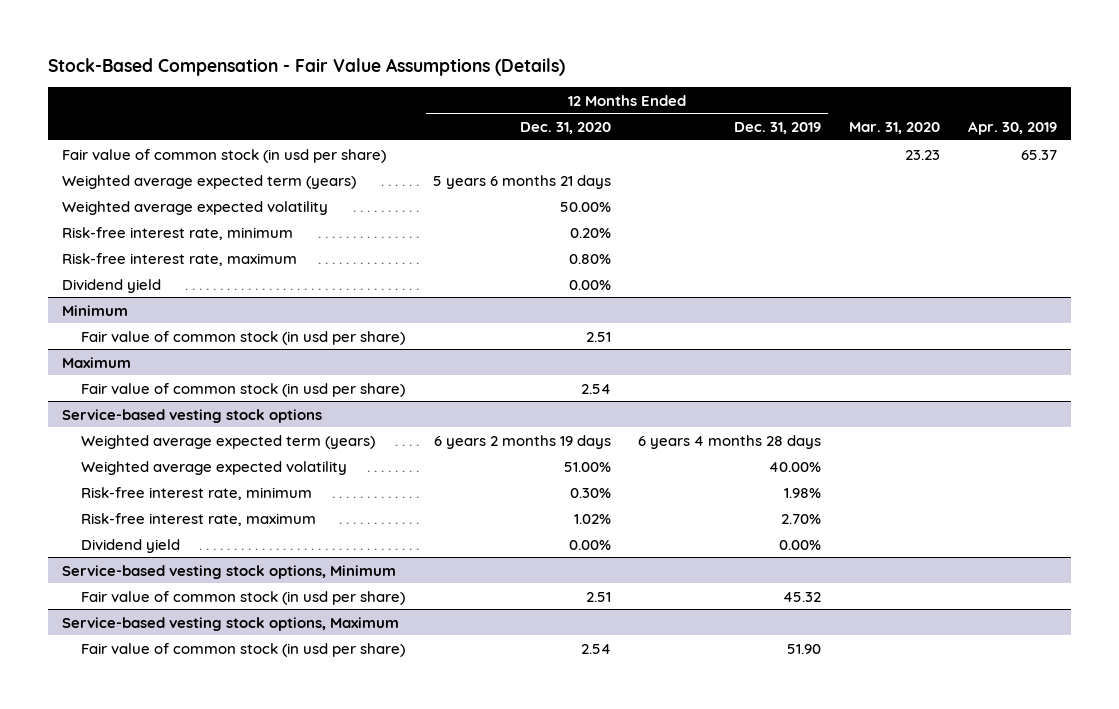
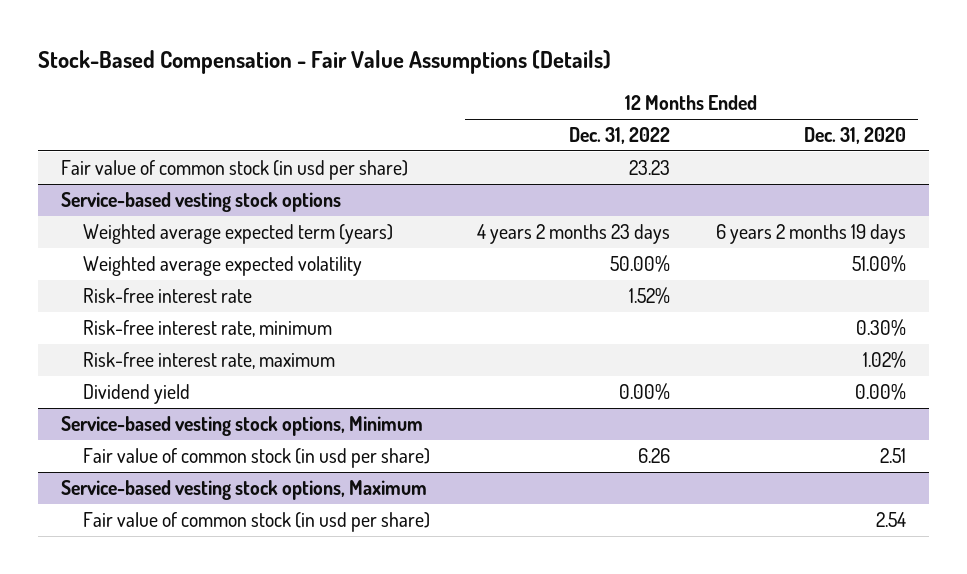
[734,122,822,135] Dec. 31, 2019 -> none
[849,122,941,135] Mar. 31, 2020 -> none
[968,121,1058,136] Apr. 30, 2019 -> none
none -> [568,127,670,145] Dec. 31, 2022
[62,174,357,189] Weighted average expected term (years) -> none
[62,200,329,215] Weighted average expected volatility -> none
[62,226,294,240] Risk-free interest rate, minimum -> none
[62,252,298,266] Risk-free interest rate, maximum -> none
[62,278,162,293] Dividend yield -> none
[62,304,129,316] Minimum -> none
[80,330,405,345] Fair value of common stock (in usd per share) -> none
[62,356,132,368] Maximum -> none
[80,382,405,397] Fair value of common stock (in usd per share) -> none
none -> [83,287,253,303] Risk-free interest rate

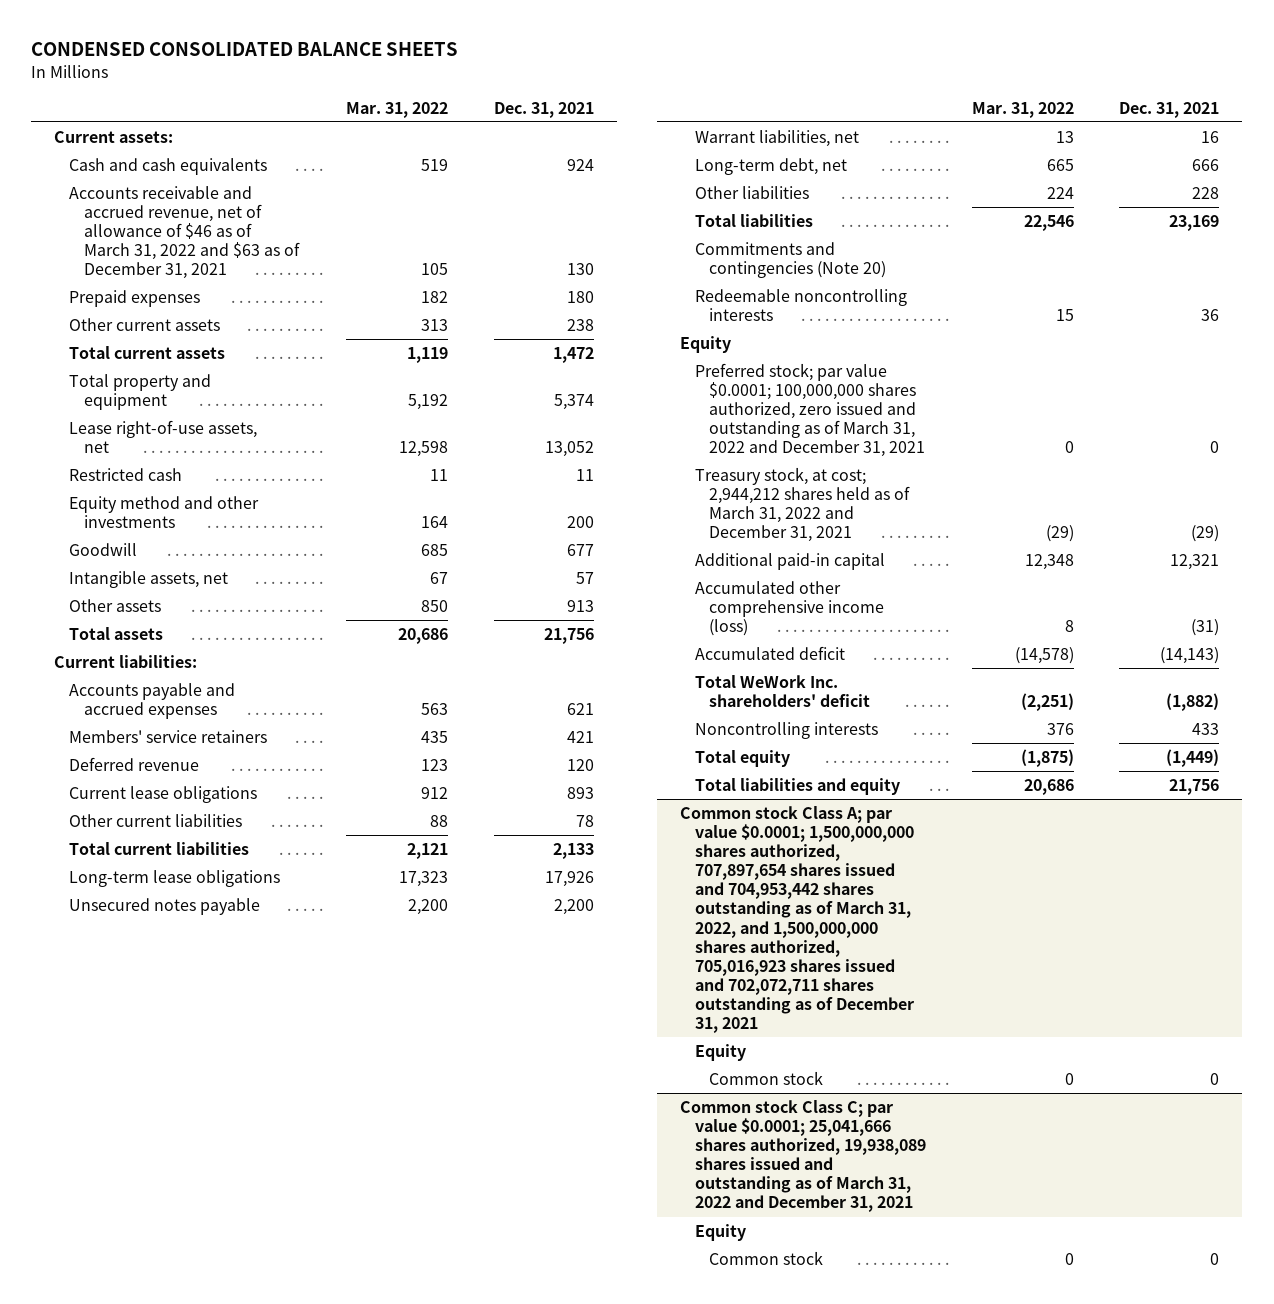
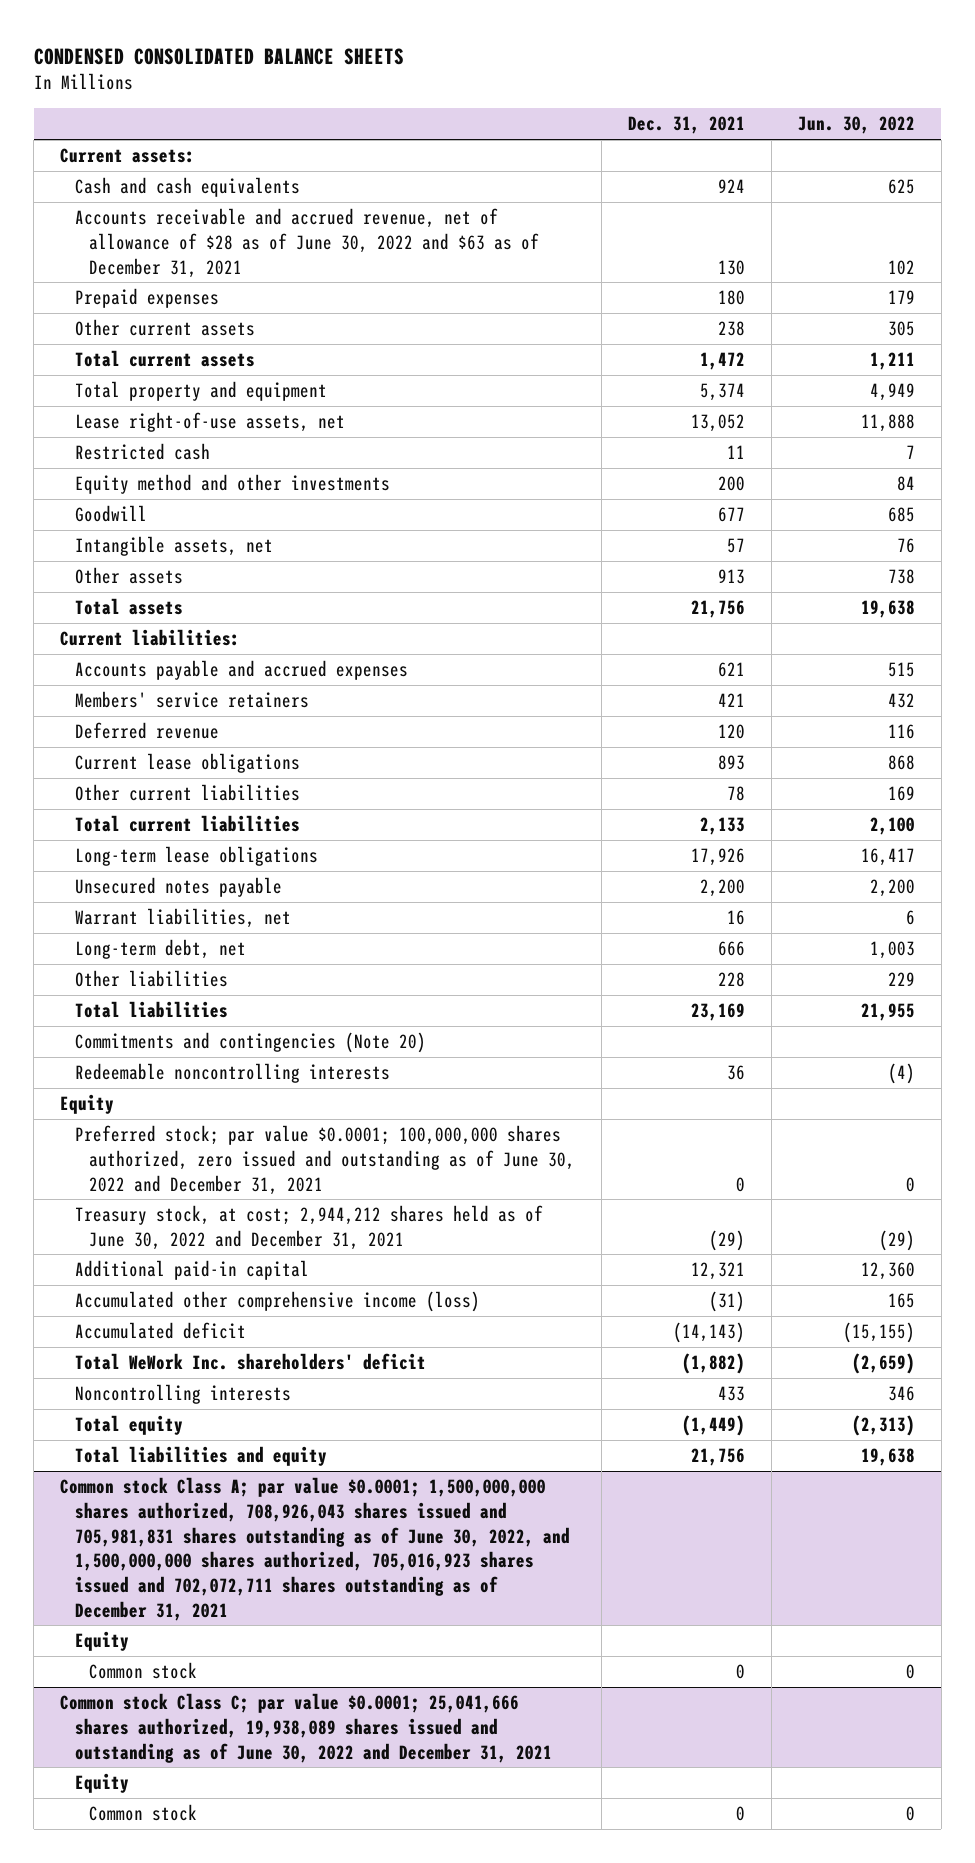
[345,101,448,118] Mar. 31, 2022 -> none
none -> [797,116,915,135] Jun. 30, 2022
[68,185,300,280] Accounts receivable and accrued revenue, net of allowance of $46 as of March 31, 2022 and $63 as of December 31, 2021 -> [74,208,539,278] Accounts receivable and accrued revenue, net of allowance of $28 as of June 30, 2022 and $63 as of December 31, 2021
[694,362,926,458] Preferred stock; par value $0.0001; 100,000,000 shares authorized, zero issued and outstanding as of March 31, 2022 and December 31, 2021 -> [74,1125,575,1195] Preferred stock; par value $0.0001; 100,000,000 shares authorized, zero issued and outstanding as of June 30, 2022 and December 31, 2021
[694,466,911,543] Treasury stock, at cost; 2,944,212 shares held as of March 31, 2022 and December 31, 2021 -> [74,1205,543,1250] Treasury stock, at cost; 2,944,212 shares held as of June 30, 2022 and December 31, 2021
[679,805,914,1034] Common stock Class A; par value $0.0001; 1,500,000,000 shares authorized, 707,897,654 shares issued and 704,953,442 shares outstanding as of March 31, 2022, and 1,500,000,000 shares authorized, 705,016,923 shares issued and 702,072,711 shares outstanding as of December 31, 2021 -> [60,1477,570,1621] Common stock Class A; par value $0.0001; 1,500,000,000 shares authorized, 708,926,043 shares issued and 705,981,831 shares outstanding as of June 30, 2022, and 1,500,000,000 shares authorized, 705,016,923 shares issued and 702,072,711 shares outstanding as of December 31, 2021
[679,1099,926,1213] Common stock Class C; par value $0.0001; 25,041,666 shares authorized, 19,938,089 shares issued and outstanding as of March 31, 2022 and December 31, 2021 -> [60,1693,552,1763] Common stock Class C; par value $0.0001; 25,041,666 shares authorized, 19,938,089 shares issued and outstanding as of June 30, 2022 and December 31, 2021

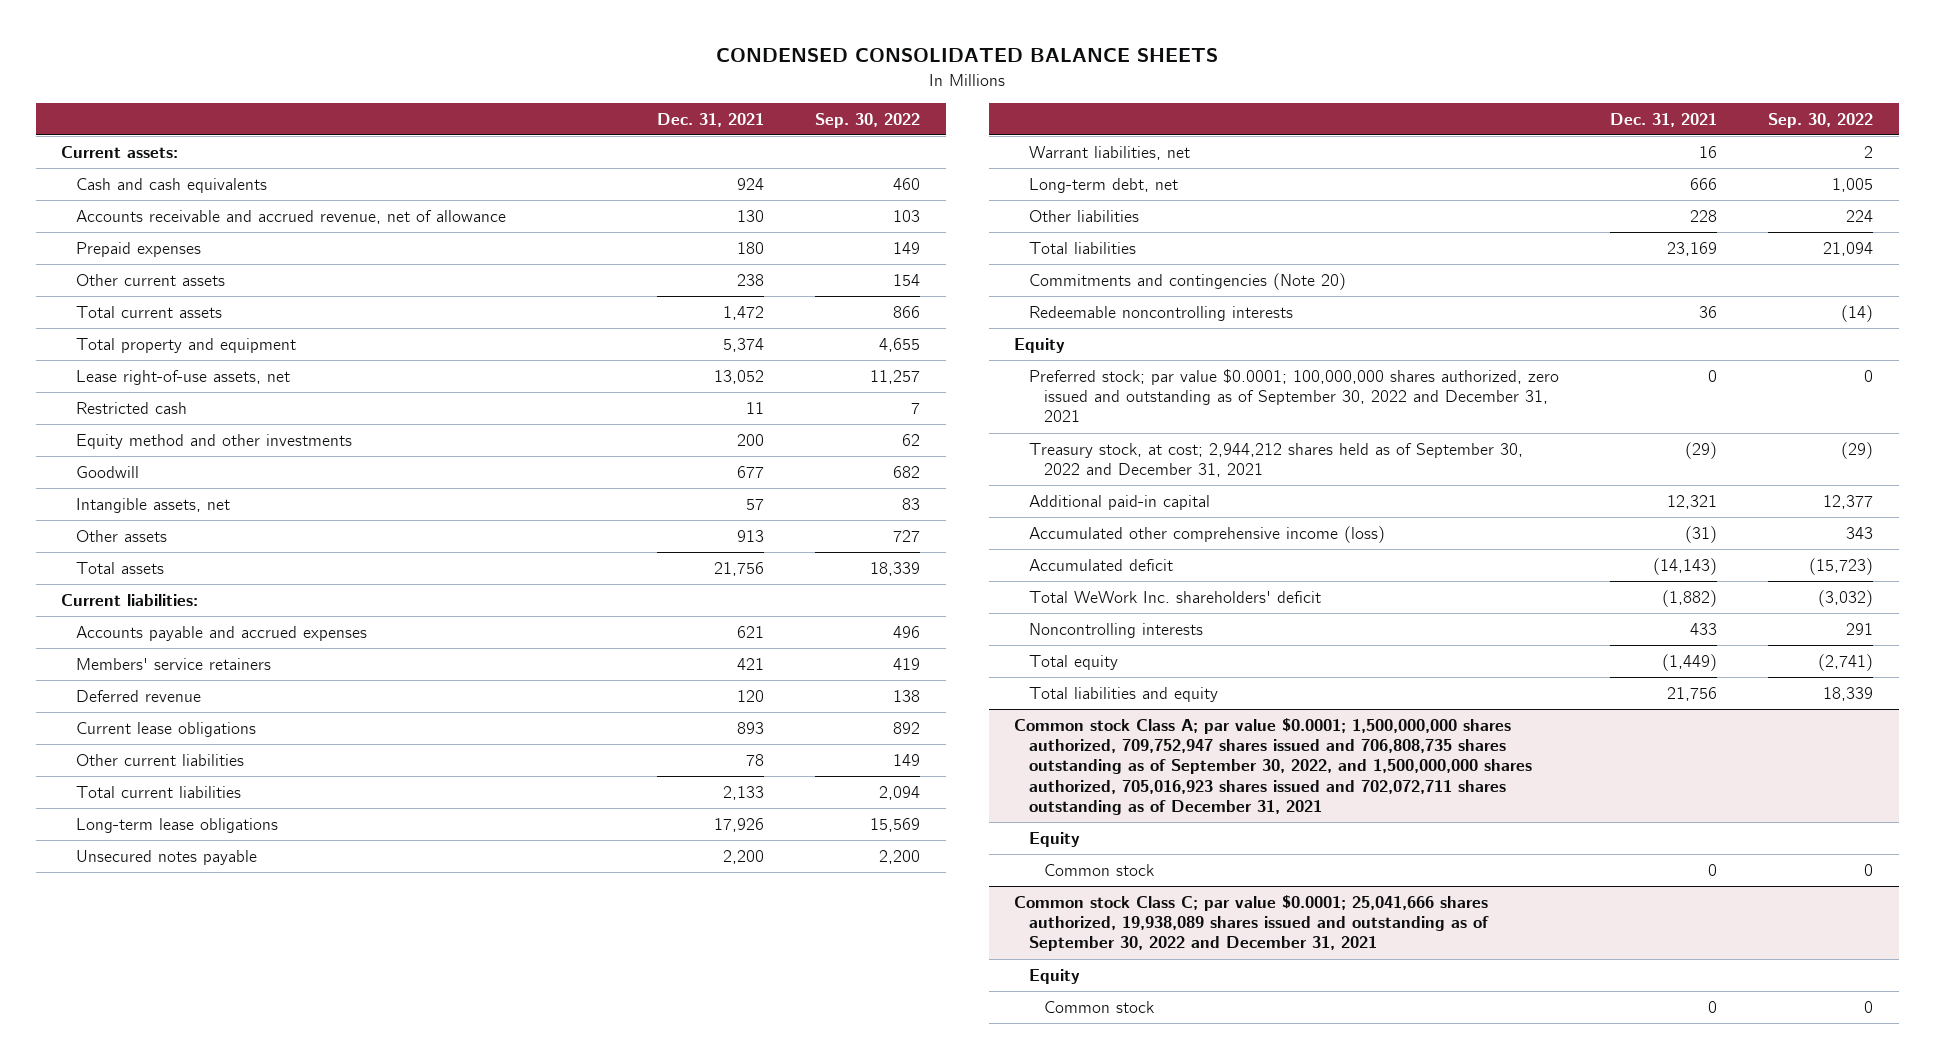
[797,116,915,135] Jun. 30, 2022 -> none
none -> [815,112,921,128] Sep. 30, 2022
[74,208,539,278] Accounts receivable and accrued revenue, net of allowance of $28 as of June 30, 2022 and $63 as of December 31, 2021 -> [76,209,507,224] Accounts receivable and accrued revenue, net of allowance
[74,1125,575,1195] Preferred stock; par value $0.0001; 100,000,000 shares authorized, zero issued and outstanding as of June 30, 2022 and December 31, 2021 -> [1029,368,1560,423] Preferred stock; par value $0.0001; 100,000,000 shares authorized, zero issued and outstanding as of September 30, 2022 and December 31, 2021
[74,1205,543,1250] Treasury stock, at cost; 2,944,212 shares held as of June 30, 2022 and December 31, 2021 -> [1029,442,1524,478] Treasury stock, at cost; 2,944,212 shares held as of September 30, 2022 and December 31, 2021
[60,1477,570,1621] Common stock Class A; par value $0.0001; 1,500,000,000 shares authorized, 708,926,043 shares issued and 705,981,831 shares outstanding as of June 30, 2022, and 1,500,000,000 shares authorized, 705,016,923 shares issued and 702,072,711 shares outstanding as of December 31, 2021 -> [1014,717,1533,815] Common stock Class A; par value $0.0001; 1,500,000,000 shares authorized, 709,752,947 shares issued and 706,808,735 shares outstanding as of September 30, 2022, and 1,500,000,000 shares authorized, 705,016,923 shares issued and 702,072,711 shares outstanding as of December 31, 2021
[60,1693,552,1763] Common stock Class C; par value $0.0001; 25,041,666 shares authorized, 19,938,089 shares issued and outstanding as of June 30, 2022 and December 31, 2021 -> [1014,894,1490,952] Common stock Class C; par value $0.0001; 25,041,666 shares authorized, 19,938,089 shares issued and outstanding as of September 30, 2022 and December 31, 2021

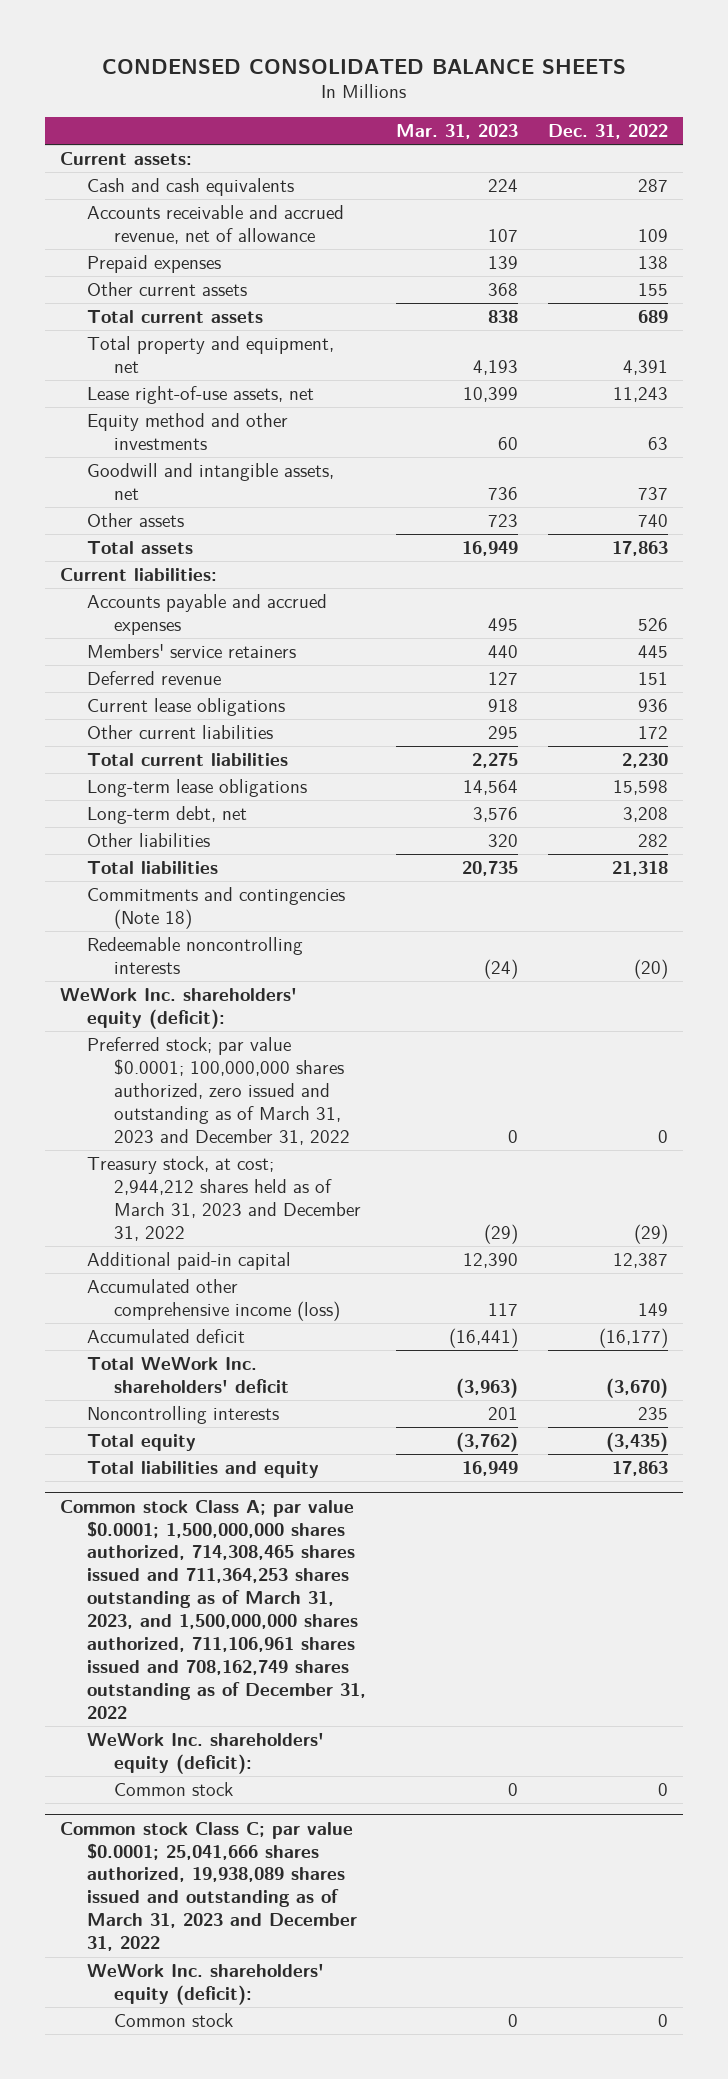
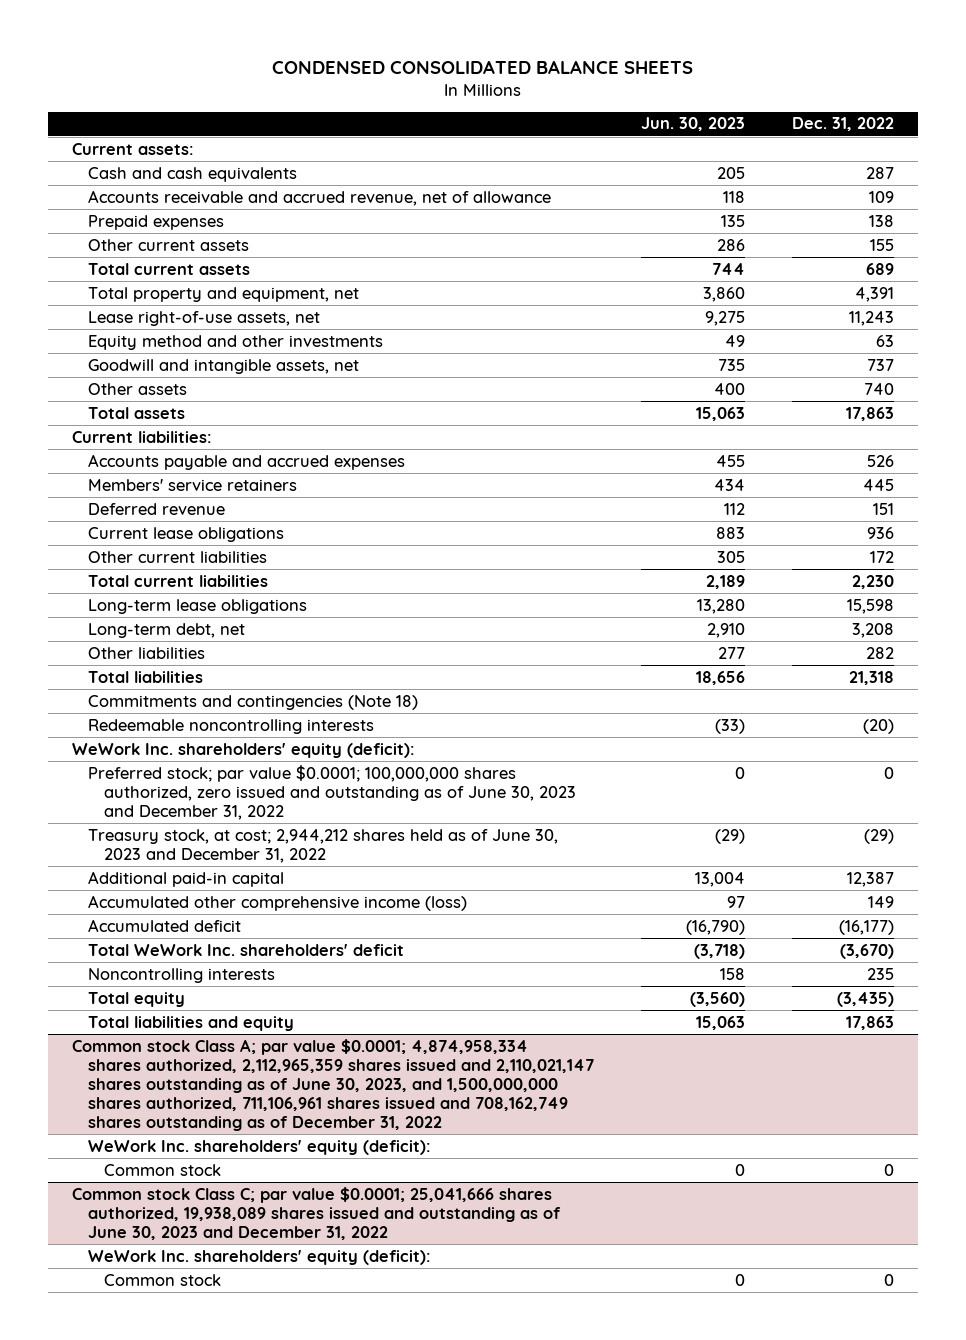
[395,123,518,139] Mar. 31, 2023 -> none
none -> [640,117,745,132] Jun. 30, 2023
[86,1037,350,1145] Preferred stock; par value $0.0001; 100,000,000 shares authorized, zero issued and outstanding as of March 31, 2023 and December 31, 2022 -> [87,764,577,820] Preferred stock; par value $0.0001; 100,000,000 shares authorized, zero issued and outstanding as of June 30, 2023 and December 31, 2022
[86,1156,361,1241] Treasury stock, at cost; 2,944,212 shares held as of March 31, 2023 and December 31, 2022 -> [87,828,558,863] Treasury stock, at cost; 2,944,212 shares held as of June 30, 2023 and December 31, 2022
[60,1499,366,1719] Common stock Class A; par value $0.0001; 1,500,000,000 shares authorized, 714,308,465 shares issued and 711,364,253 shares outstanding as of March 31, 2023, and 1,500,000,000 shares authorized, 711,106,961 shares issued and 708,162,749 shares outstanding as of December 31, 2022 -> [71,1038,594,1131] Common stock Class A; par value $0.0001; 4,874,958,334 shares authorized, 2,112,965,359 shares issued and 2,110,021,147 shares outstanding as of June 30, 2023, and 1,500,000,000 shares authorized, 711,106,961 shares issued and 708,162,749 shares outstanding as of December 31, 2022
[60,1821,357,1952] Common stock Class C; par value $0.0001; 25,041,666 shares authorized, 19,938,089 shares issued and outstanding as of March 31, 2023 and December 31, 2022 -> [71,1186,561,1240] Common stock Class C; par value $0.0001; 25,041,666 shares authorized, 19,938,089 shares issued and outstanding as of June 30, 2023 and December 31, 2022

